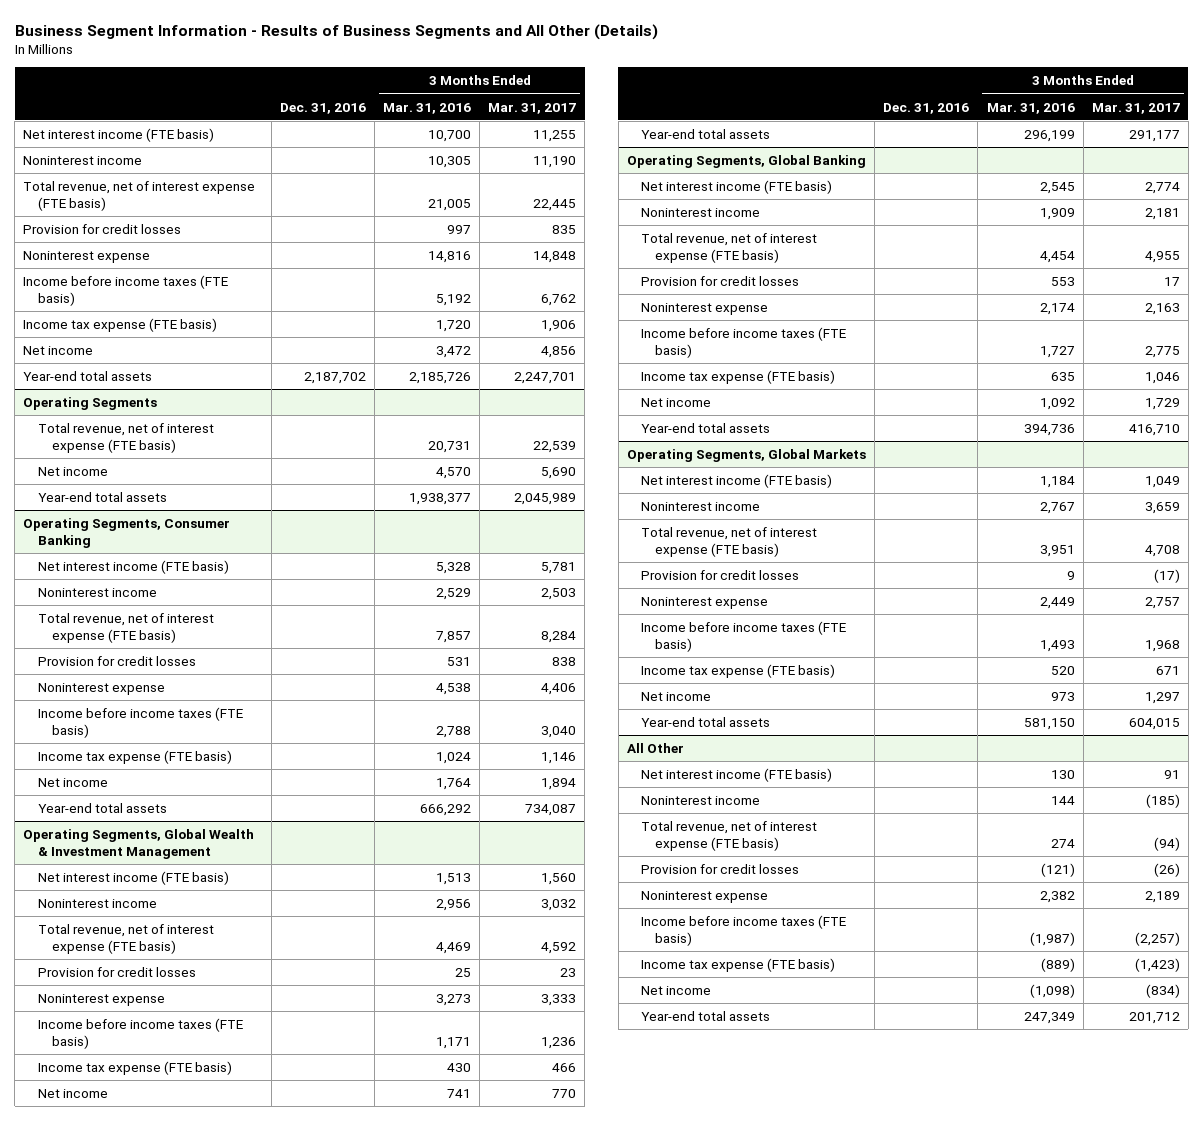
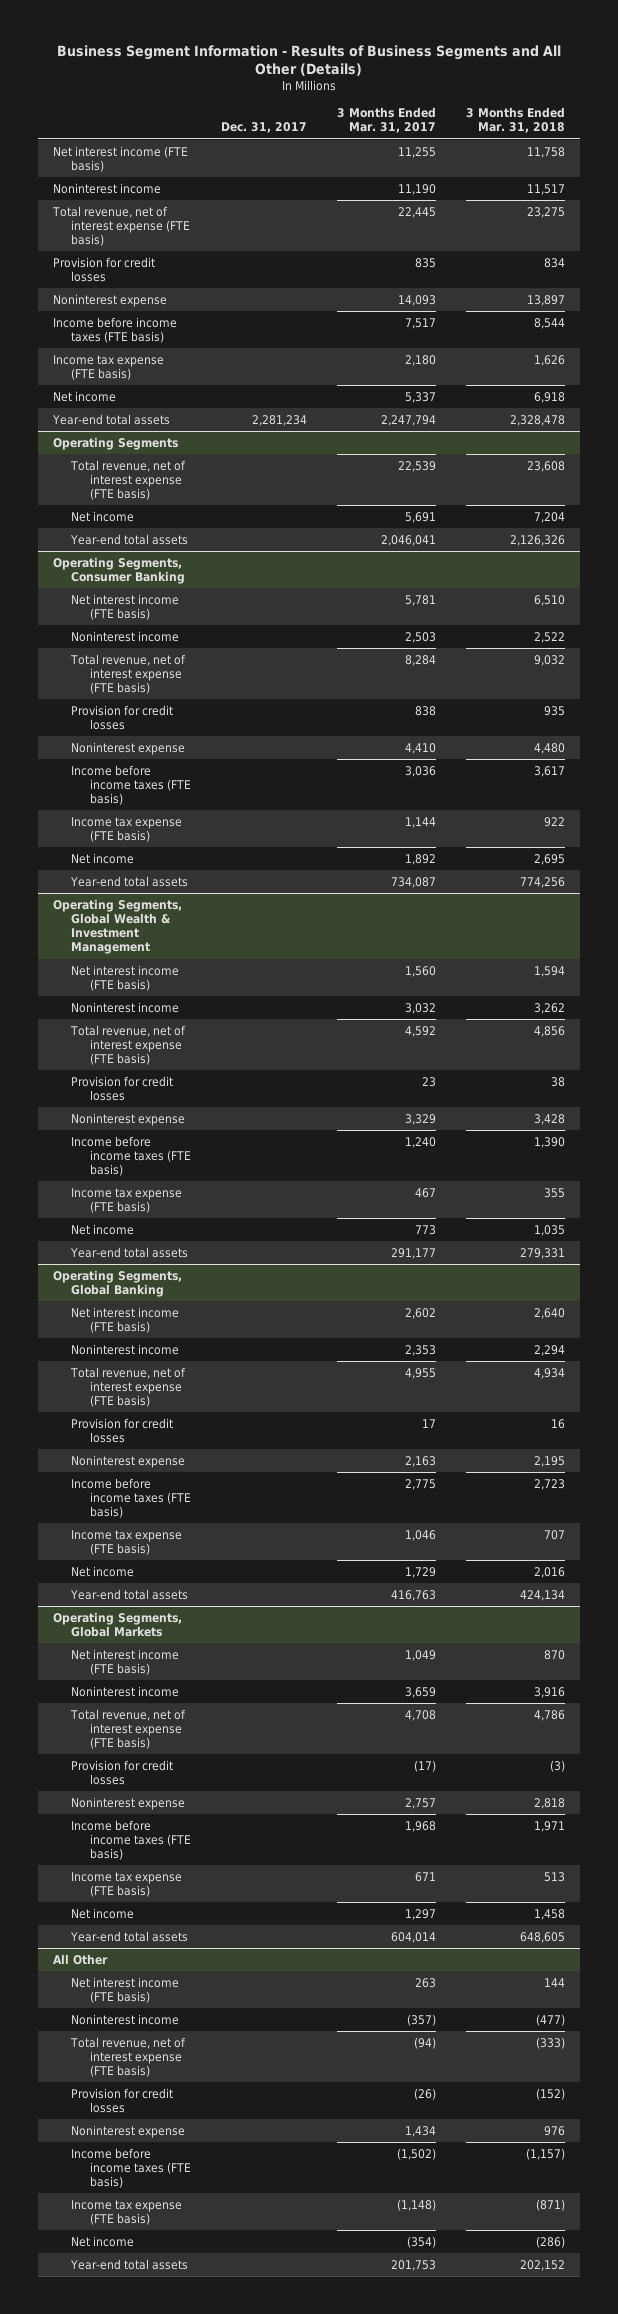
[279,102,366,114] Dec. 31, 2016 -> none
[382,102,471,114] Mar. 31, 2016 -> none
none -> [221,122,308,134] Dec. 31, 2017
none -> [466,107,566,134] 3 Months Ended Mar. 31, 2018
[533,250,577,263] 14,848 -> [398,294,437,306] 14,093
[541,293,577,306] 6,762 -> [405,317,437,329] 7,517
[541,319,577,332] 1,906 -> [405,354,437,366] 2,180
[541,345,577,358] 4,856 -> [405,391,437,403] 5,337
[514,371,577,384] 2,247,701 -> [381,414,437,426] 2,247,794
[541,466,577,479] 5,690 -> [405,511,437,523] 5,691
[514,492,577,505] 2,045,989 -> [381,534,437,546] 2,046,041
[541,682,577,695] 4,406 -> [405,742,437,754] 4,410
[541,725,577,738] 3,040 -> [405,765,437,777] 3,036
[541,751,577,764] 1,146 -> [405,816,437,828] 1,144
[541,777,577,790] 1,894 -> [405,853,437,865] 1,892
[541,993,577,1006] 3,333 -> [405,1113,437,1125] 3,329
[541,1036,577,1049] 1,236 -> [405,1136,437,1148] 1,240
[552,1062,577,1072] 466 -> [415,1187,437,1198] 467
[552,1088,577,1098] 770 -> [415,1224,437,1235] 773
[1144,181,1180,194] 2,774 -> [405,1307,437,1319] 2,602
[1144,207,1180,220] 2,181 -> [405,1344,437,1356] 2,353
[1128,423,1180,436] 416,710 -> [391,1589,437,1601] 416,763
[1128,717,1180,730] 604,015 -> [391,1931,437,1943] 604,014
[1163,769,1180,779] 91 -> [415,1977,437,1988] 263
[1145,793,1180,808] (185) -> [407,2013,437,2026] (357)
[1144,890,1180,903] 2,189 -> [405,2125,437,2137] 1,434
[1134,931,1180,946] (2,257) -> [397,2147,437,2160] (1,502)
[1134,957,1180,972] (1,423) -> [397,2198,437,2211] (1,148)
[1145,983,1180,998] (834) -> [407,2235,437,2248] (354)
[1128,1011,1180,1024] 201,712 -> [391,2259,437,2271] 201,753

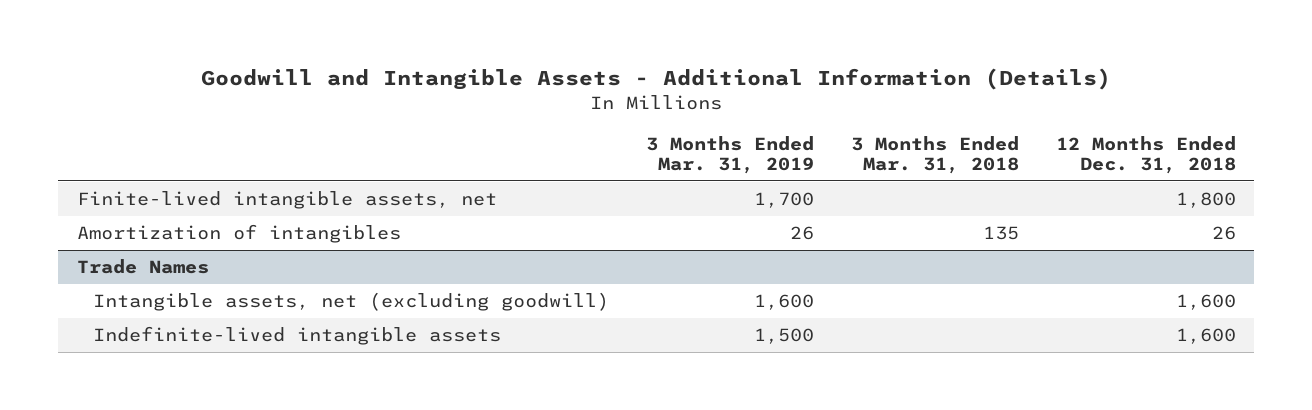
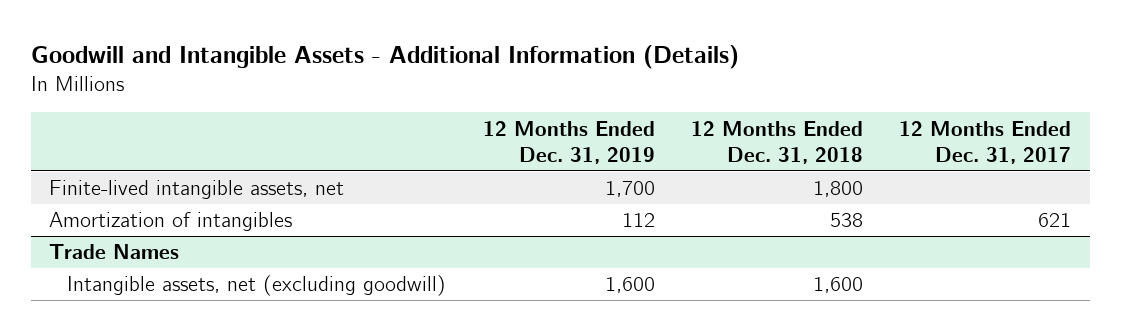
[645,135,814,174] 3 Months Ended Mar. 31, 2019 -> none
[850,135,1019,174] 3 Months Ended Mar. 31, 2018 -> none
none -> [482,120,655,164] 12 Months Ended Dec. 31, 2019
none -> [899,120,1072,164] 12 Months Ended Dec. 31, 2017
[1211,226,1236,241] 26 -> [830,213,864,228] 538
[92,326,501,346] Indefinite-lived intangible assets -> none

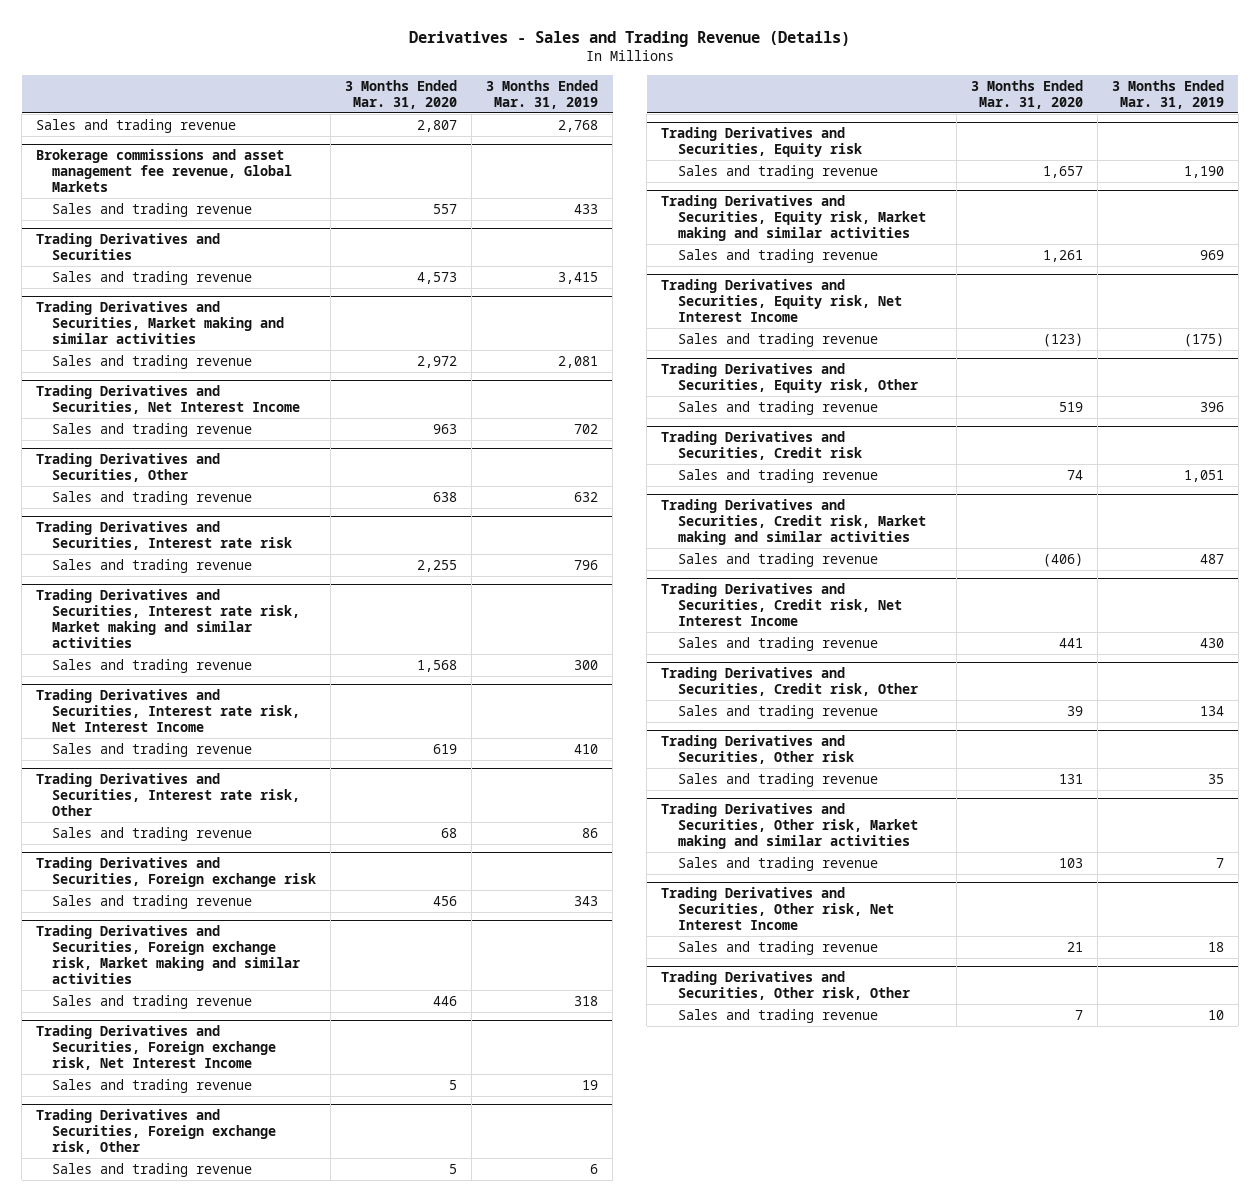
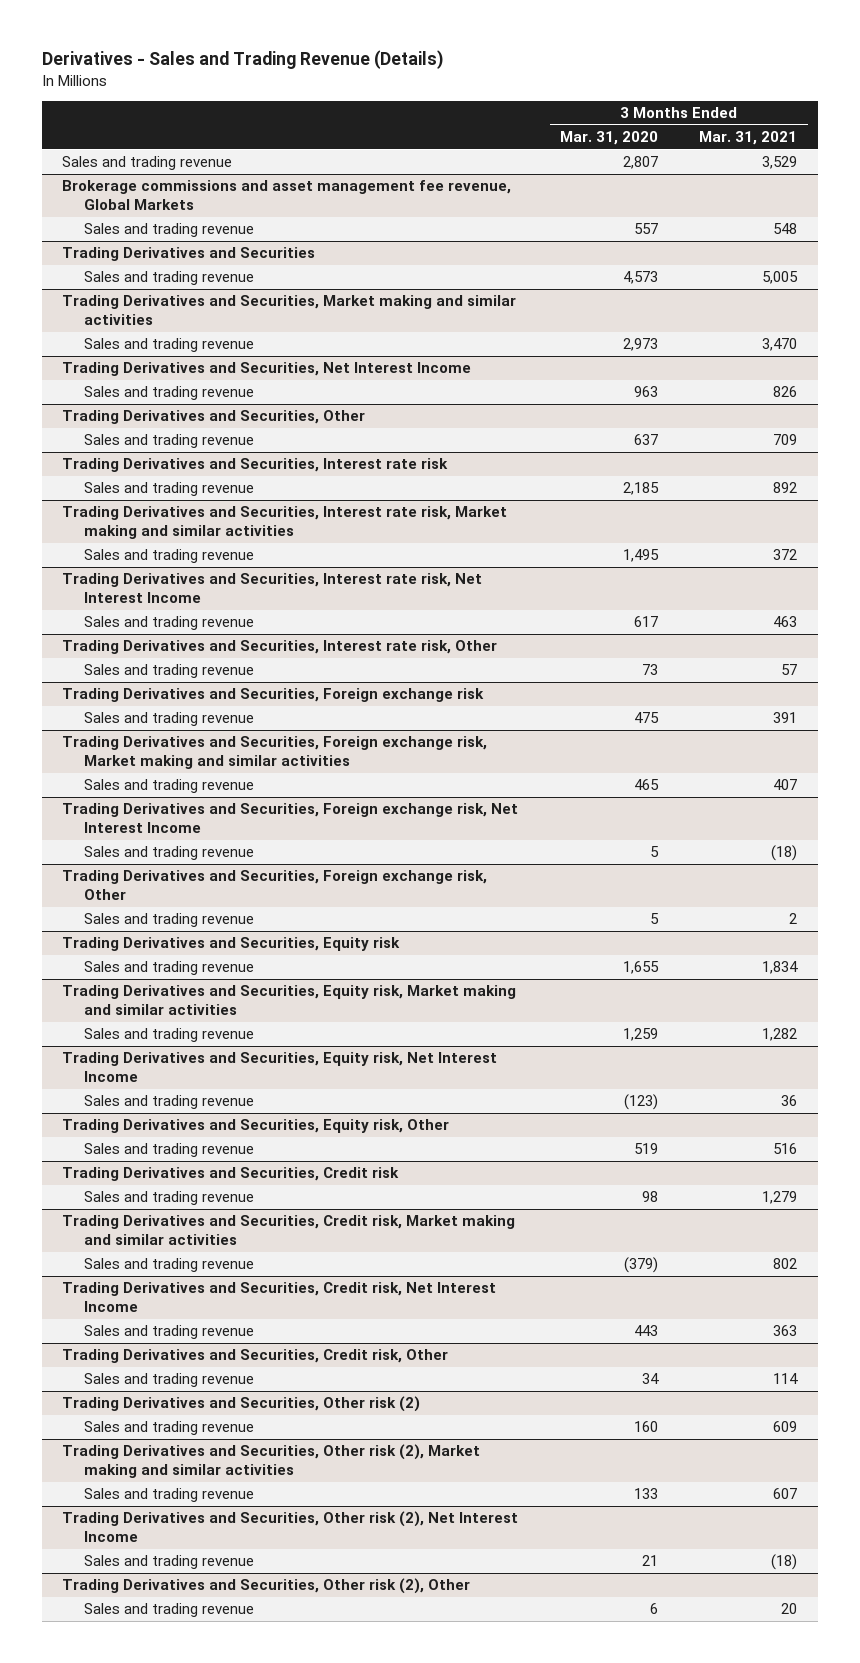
[486,79,599,109] 3 Months Ended Mar. 31, 2019 -> none
none -> [699,131,798,146] Mar. 31, 2021
[417,355,458,368] 2,972 -> [622,338,658,352] 2,973
[433,491,458,502] 638 -> [633,434,658,446] 637
[417,559,458,572] 2,255 -> [622,482,659,496] 2,185
[417,659,458,672] 1,568 -> [622,549,659,563] 1,495
[433,743,458,754] 619 -> [633,616,658,628] 617
[441,827,458,838] 68 -> [641,664,658,676] 73
[433,895,458,906] 456 -> [633,712,659,724] 475
[433,995,458,1006] 446 -> [633,779,659,791] 465
[1042,165,1083,178] 1,657 -> [622,961,659,975] 1,655
[1042,249,1083,262] 1,261 -> [622,1028,658,1042] 1,259
[1066,469,1083,480] 74 -> [641,1191,658,1203] 98
[1042,552,1083,567] (406) -> [623,1257,658,1274] (379)
[1058,637,1083,648] 441 -> [633,1325,658,1337] 443
[1066,705,1083,716] 39 -> [641,1373,659,1385] 34
[661,734,854,765] Trading Derivatives and Securities, Other risk -> [62,1396,421,1413] Trading Derivatives and Securities, Other risk (2)
[1058,773,1083,784] 131 -> [633,1421,658,1433] 160
[661,802,918,850] Trading Derivatives and Securities, Other risk, Market making and similar activities -> [62,1444,481,1479] Trading Derivatives and Securities, Other risk (2), Market making and similar activities
[1058,857,1083,868] 103 -> [633,1488,658,1500] 133
[661,886,894,931] Trading Derivatives and Securities, Other risk, Net Interest Income -> [62,1511,519,1543] Trading Derivatives and Securities, Other risk (2), Net Interest Income
[661,970,910,1001] Trading Derivatives and Securities, Other risk, Other -> [62,1578,471,1595] Trading Derivatives and Securities, Other risk (2), Other
[1074,1009,1083,1020] 7 -> [649,1603,658,1615] 6

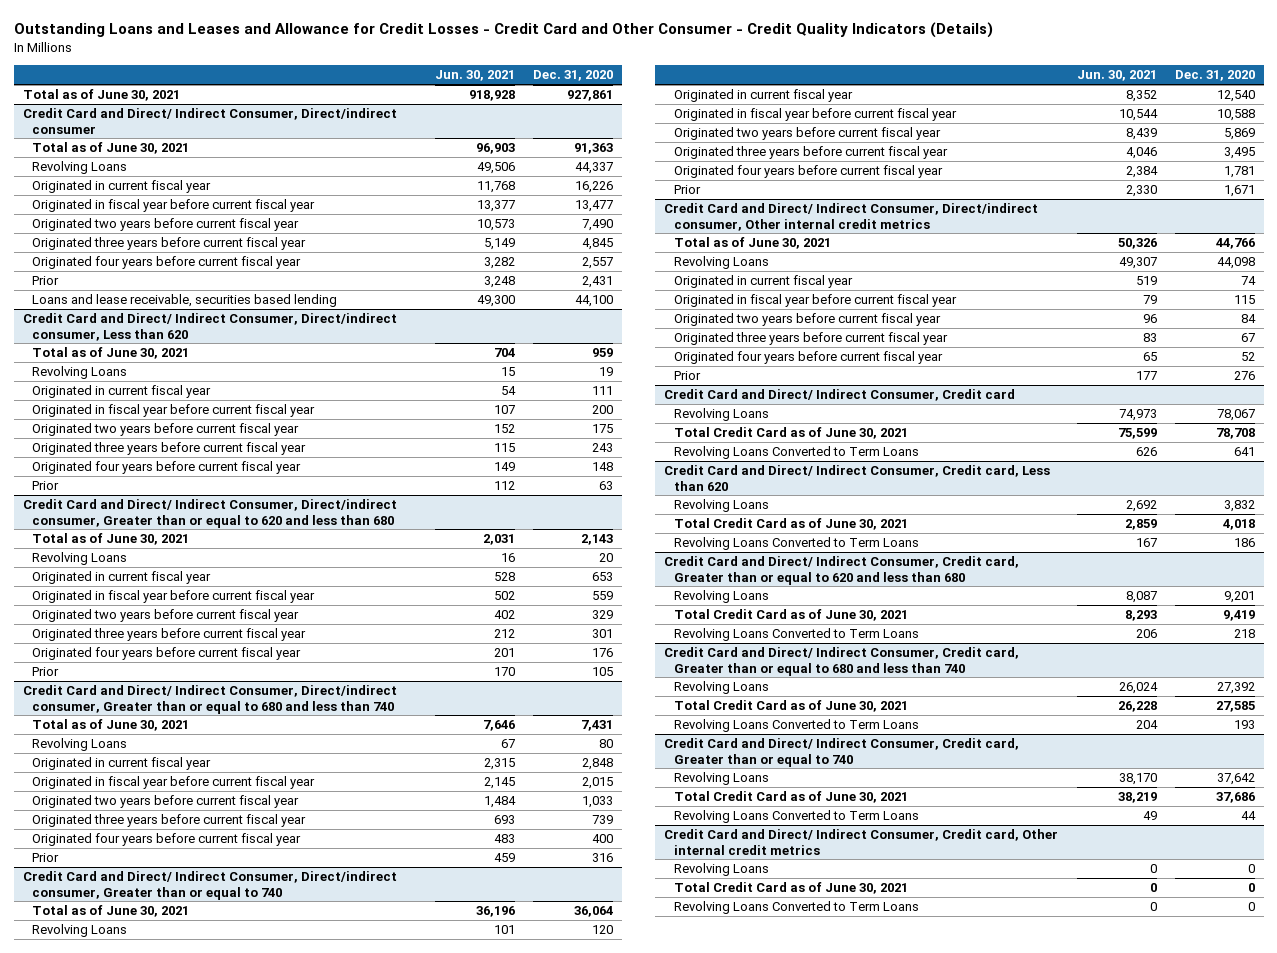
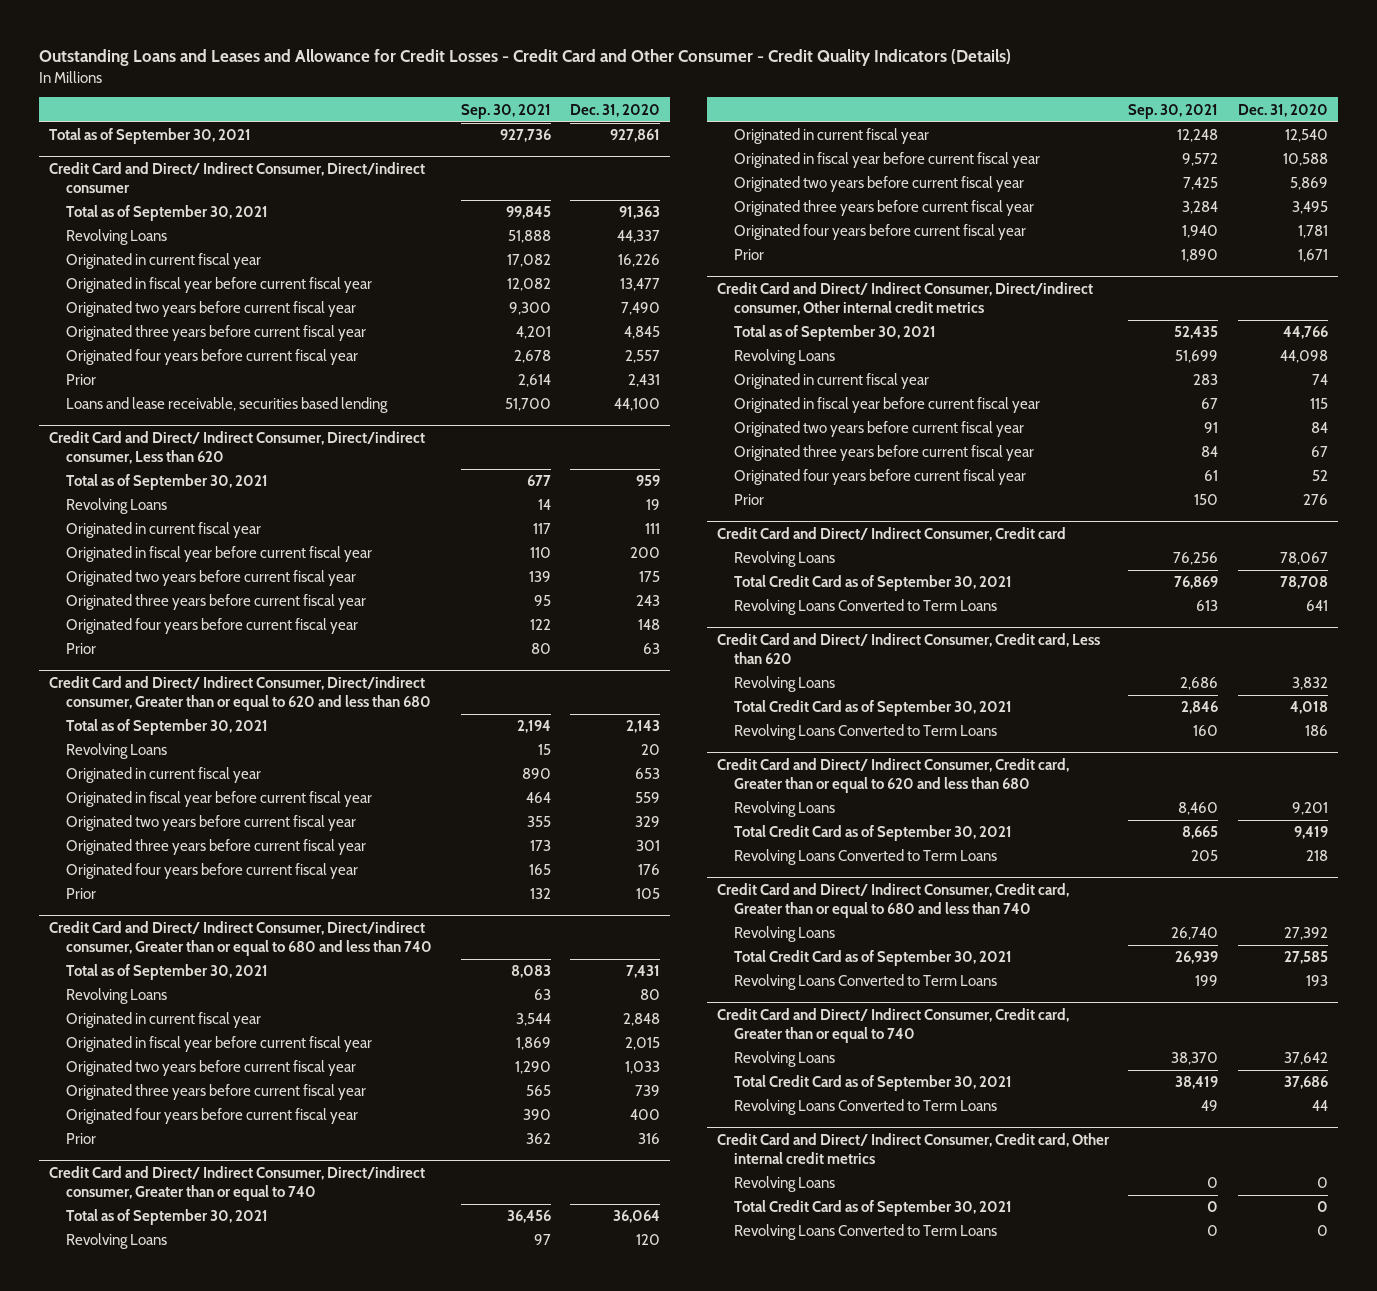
[434,70,515,82] Jun. 30, 2021 -> none
none -> [460,103,551,119] Sep. 30, 2021
[22,89,180,102] Total as of June 30, 2021 -> [49,128,252,145] Total as of September 30, 2021
[32,142,190,155] Total as of June 30, 2021 -> [65,205,268,222] Total as of September 30, 2021
[32,347,190,360] Total as of June 30, 2021 -> [65,474,268,491] Total as of September 30, 2021
[32,533,190,546] Total as of June 30, 2021 -> [65,719,268,736] Total as of September 30, 2021
[32,719,190,732] Total as of June 30, 2021 -> [65,964,268,981] Total as of September 30, 2021
[32,905,190,918] Total as of June 30, 2021 -> [65,1209,268,1226] Total as of September 30, 2021
[673,237,831,250] Total as of June 30, 2021 -> [733,325,936,342] Total as of September 30, 2021
[673,427,908,440] Total Credit Card as of June 30, 2021 -> [733,575,1012,592] Total Credit Card as of September 30, 2021
[673,518,908,531] Total Credit Card as of June 30, 2021 -> [733,700,1012,717] Total Credit Card as of September 30, 2021
[673,609,908,622] Total Credit Card as of June 30, 2021 -> [733,825,1012,842] Total Credit Card as of September 30, 2021
[673,700,908,713] Total Credit Card as of June 30, 2021 -> [733,950,1012,967] Total Credit Card as of September 30, 2021
[673,791,908,804] Total Credit Card as of June 30, 2021 -> [733,1075,1012,1092] Total Credit Card as of September 30, 2021
[673,882,908,895] Total Credit Card as of June 30, 2021 -> [733,1200,1012,1217] Total Credit Card as of September 30, 2021

